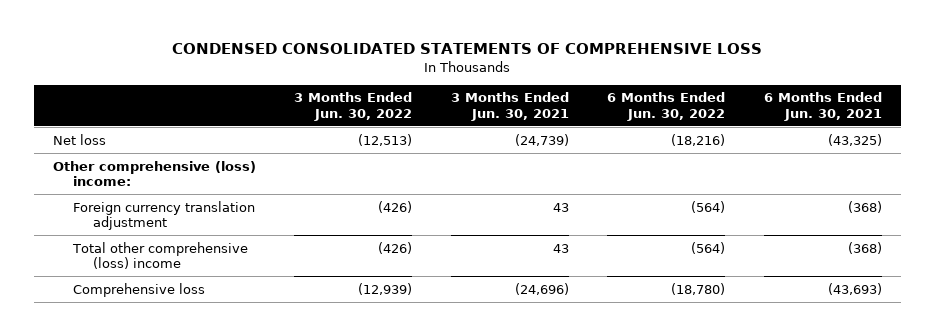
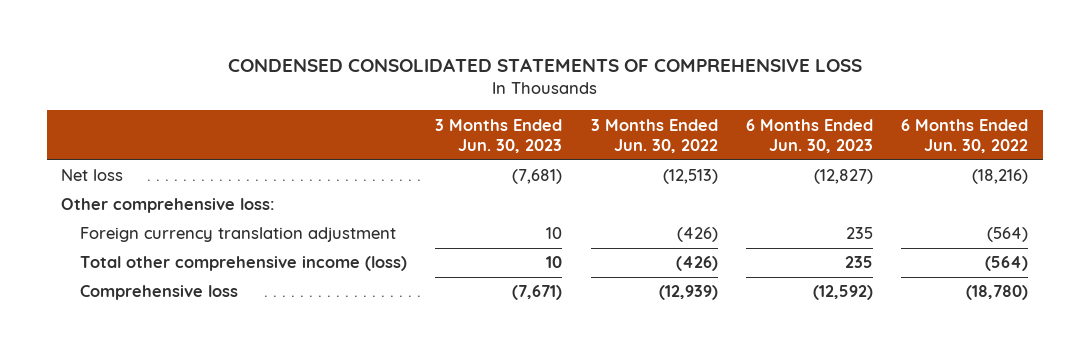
[450,92,569,121] 3 Months Ended Jun. 30, 2021 -> none
[763,92,882,121] 6 Months Ended Jun. 30, 2021 -> none
none -> [435,118,563,154] 3 Months Ended Jun. 30, 2023
none -> [746,118,874,154] 6 Months Ended Jun. 30, 2023
[52,160,256,187] Other comprehensive (loss) income: -> [60,198,275,214] Other comprehensive loss:
[71,241,248,270] Total other comprehensive (loss) income -> [79,256,407,272] Total other comprehensive income (loss)

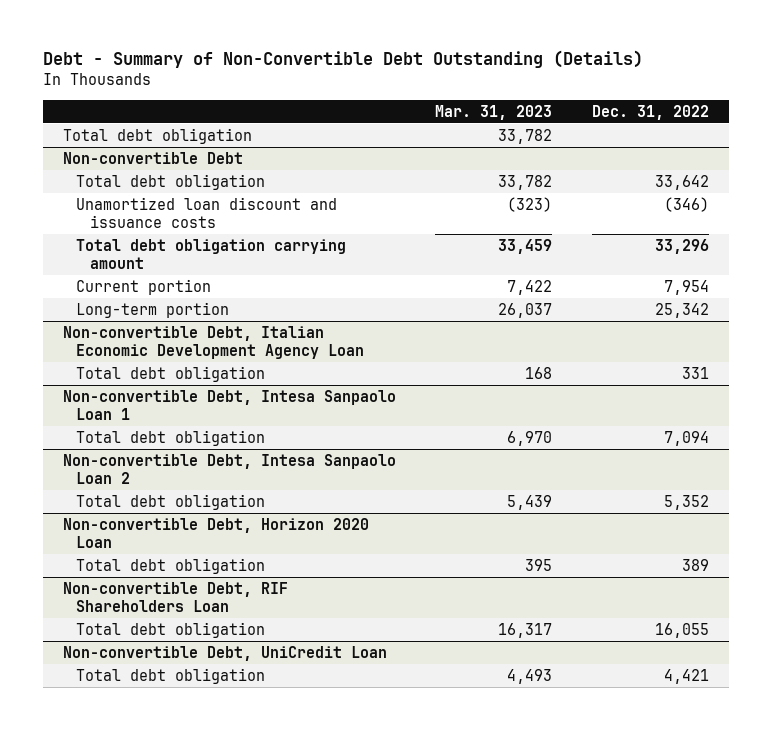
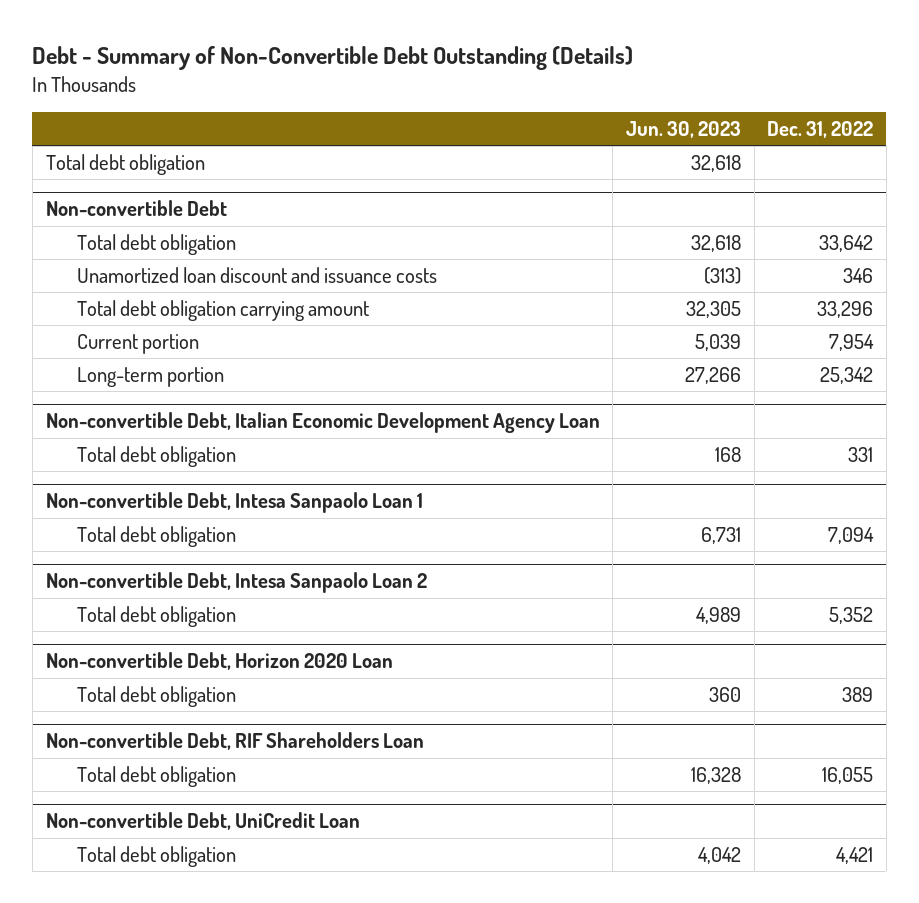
[435,104,553,120] Mar. 31, 2023 -> none
none -> [625,121,741,139] Jun. 30, 2023
[664,196,710,212] (346) -> [843,268,874,284] 346

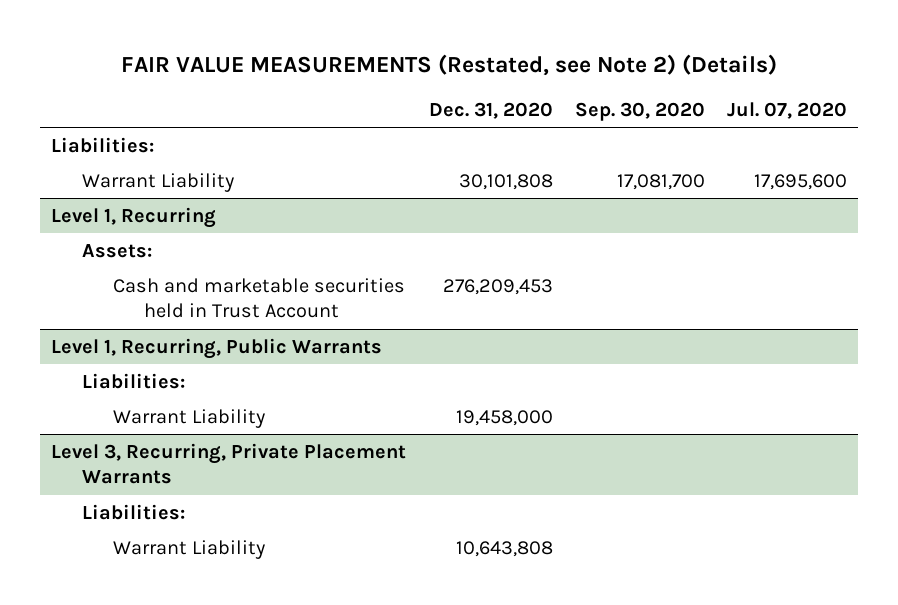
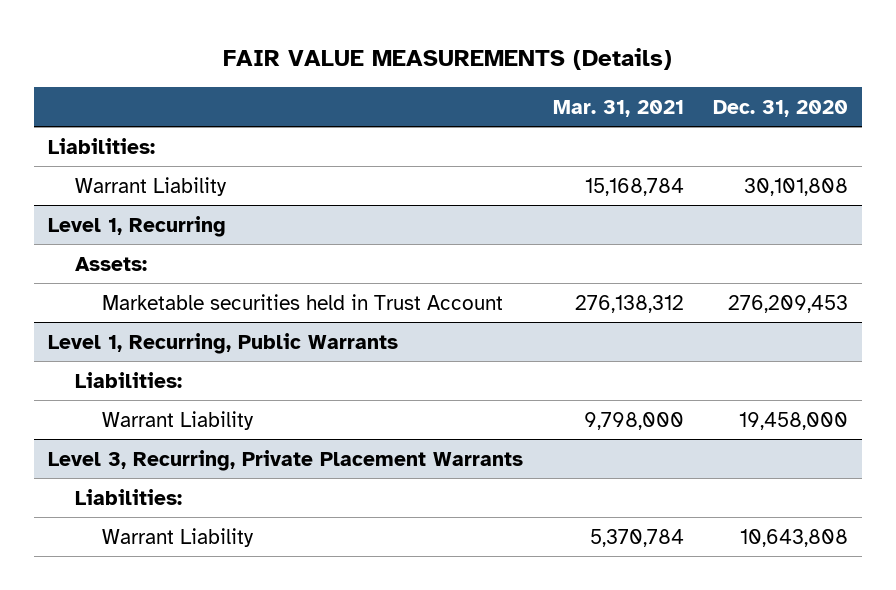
[121,53,778,76] FAIR VALUE MEASUREMENTS (Restated, see Note 2) (Details) -> [223,48,673,71] FAIR VALUE MEASUREMENTS (Details)
[574,101,705,121] Sep. 30, 2020 -> none
[727,101,848,119] Jul. 07, 2020 -> none
none -> [552,99,684,117] Mar. 31, 2021
[113,278,406,319] Cash and marketable securities held in Trust Account -> [101,293,503,310] Marketable securities held in Trust Account

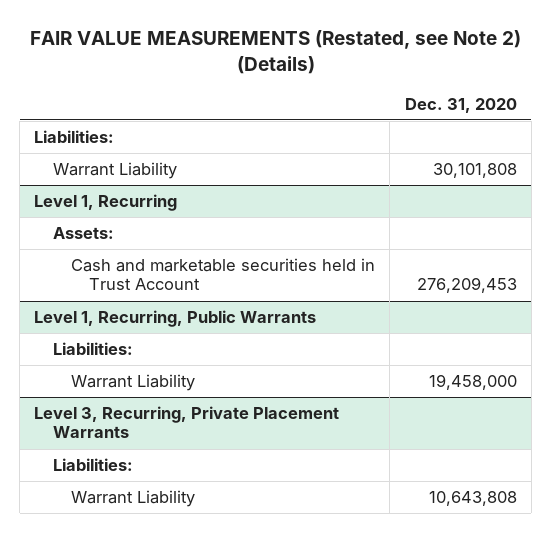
[223,48,673,71] FAIR VALUE MEASUREMENTS (Details) -> [29,30,521,74] FAIR VALUE MEASUREMENTS (Restated, see Note 2) (Details)
[552,99,684,117] Mar. 31, 2021 -> none
[101,293,503,310] Marketable securities held in Trust Account -> [71,258,376,291] Cash and marketable securities held in Trust Account

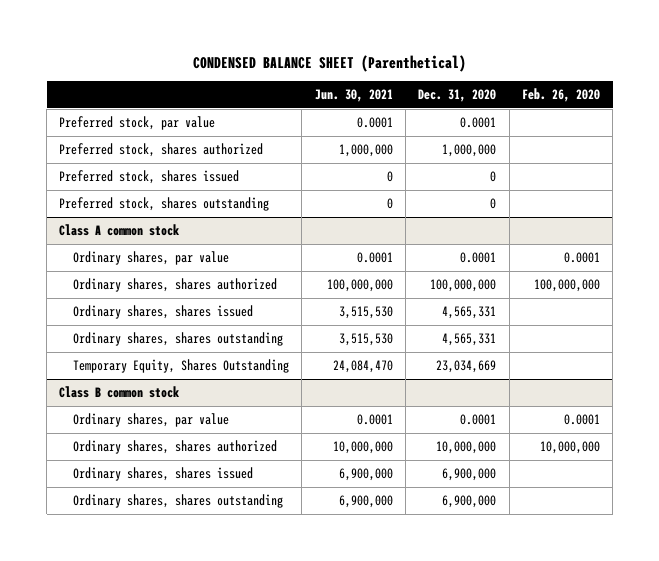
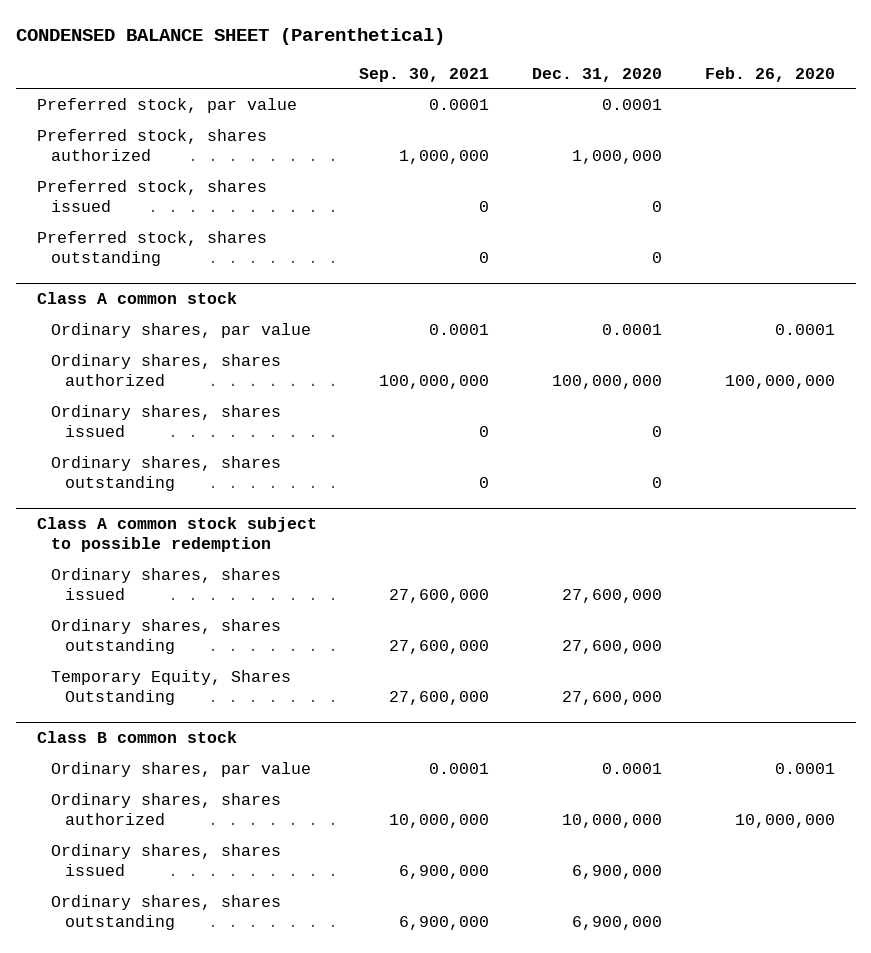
[314,89,393,103] Jun. 30, 2021 -> none
none -> [359,67,490,82] Sep. 30, 2021
[442,306,497,320] 4,565,331 -> [652,425,663,437] 0
[442,333,497,347] 4,565,331 -> [652,476,663,488] 0
none -> [36,516,317,552] Class A common stock subject to possible redemption
none -> [50,567,281,600] Ordinary shares, shares issued
none -> [50,618,281,654] Ordinary shares, shares outstanding
[436,360,497,374] 23,034,669 -> [562,690,663,705] 27,600,000

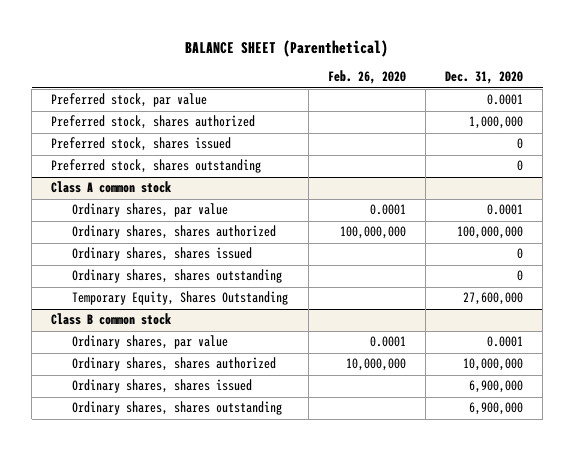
[15,28,445,46] CONDENSED BALANCE SHEET (Parenthetical) -> [185,39,389,57] BALANCE SHEET (Parenthetical)
[359,67,490,82] Sep. 30, 2021 -> none
[36,516,317,552] Class A common stock subject to possible redemption -> none
[50,567,281,600] Ordinary shares, shares issued -> none
[50,618,281,654] Ordinary shares, shares outstanding -> none

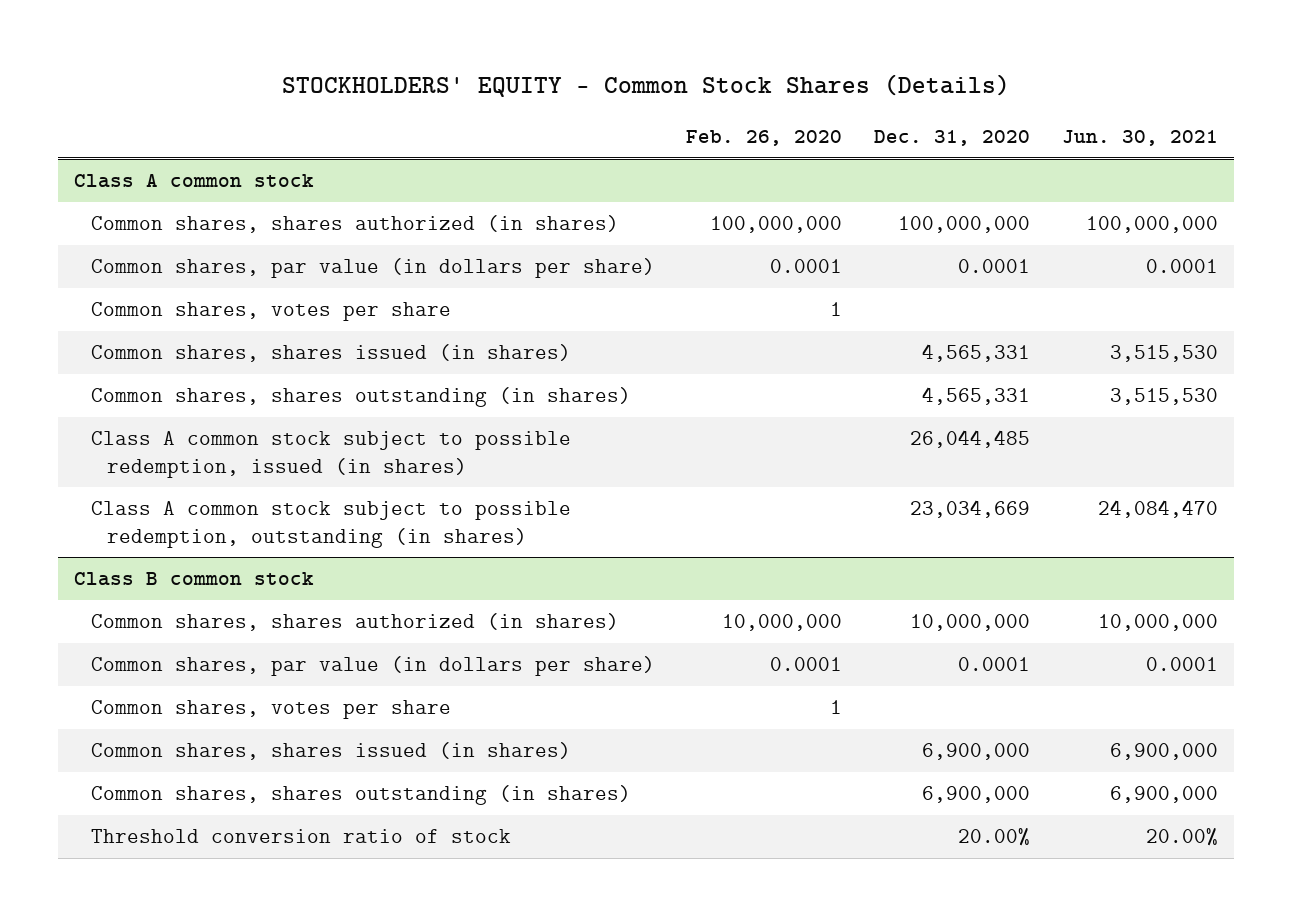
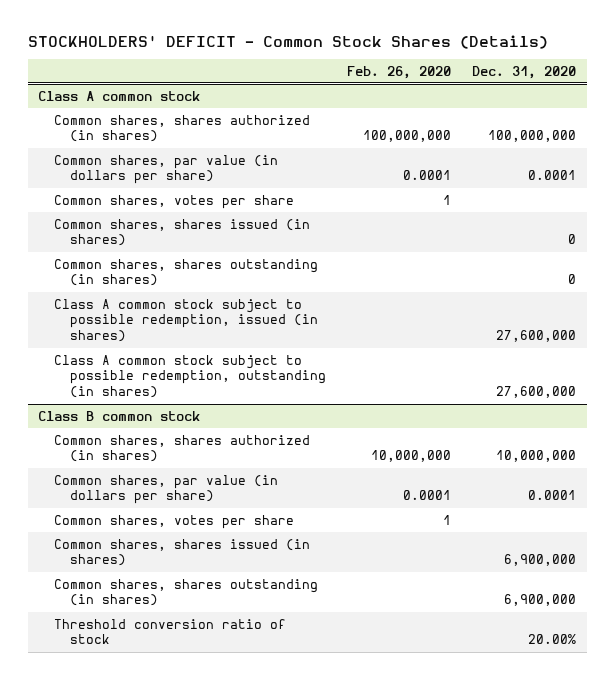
[282,73,1011,97] STOCKHOLDERS' EQUITY - Common Stock Shares (Details) -> [27,34,548,49] STOCKHOLDERS' DEFICIT - Common Stock Shares (Details)
[1061,130,1218,147] Jun. 30, 2021 -> none
[922,344,1031,363] 4,565,331 -> [568,234,577,245] 0
[922,387,1031,406] 4,565,331 -> [568,274,577,285] 0
[910,430,1031,449] 26,044,485 -> [496,330,577,343] 27,600,000
[910,500,1031,519] 23,034,669 -> [496,386,577,399] 27,600,000

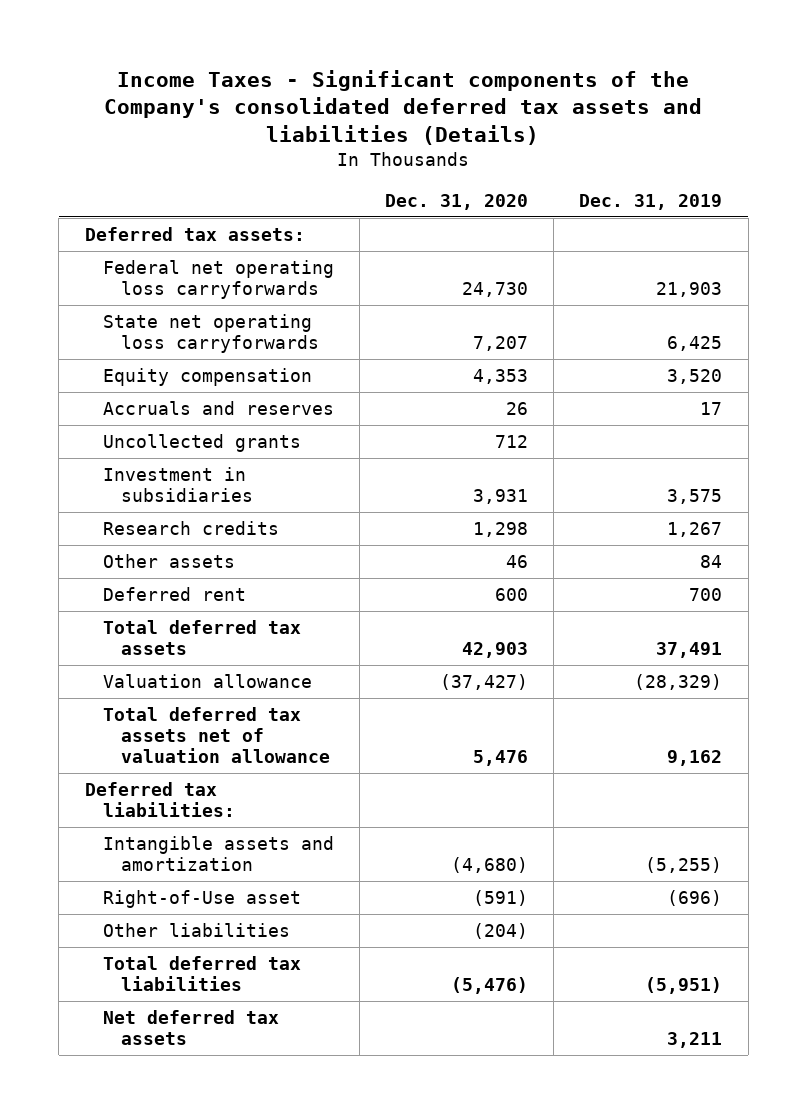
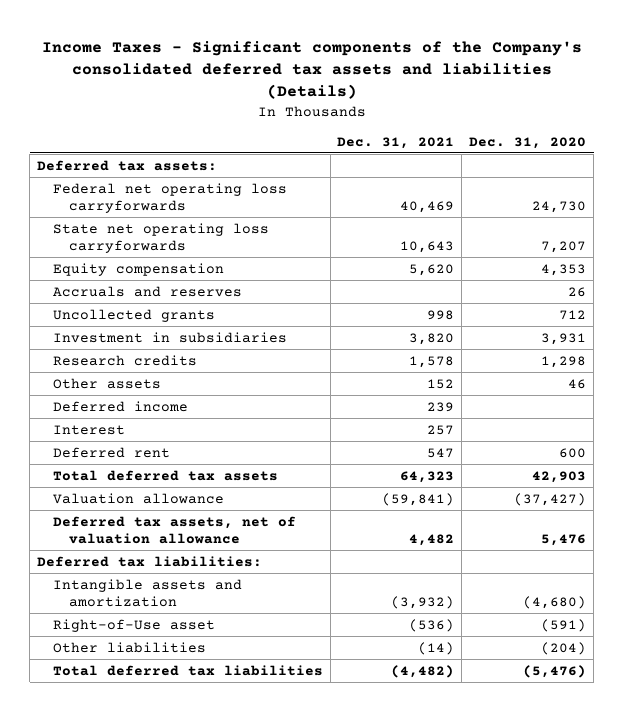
[579,193,723,210] Dec. 31, 2019 -> none
none -> [337,136,455,149] Dec. 31, 2021
none -> [52,400,188,412] Deferred income
none -> [52,424,125,435] Interest
[102,706,331,764] Total deferred tax assets net of valuation allowance -> [52,515,296,545] Deferred tax assets, net of valuation allowance
[102,1009,279,1046] Net deferred tax assets -> none

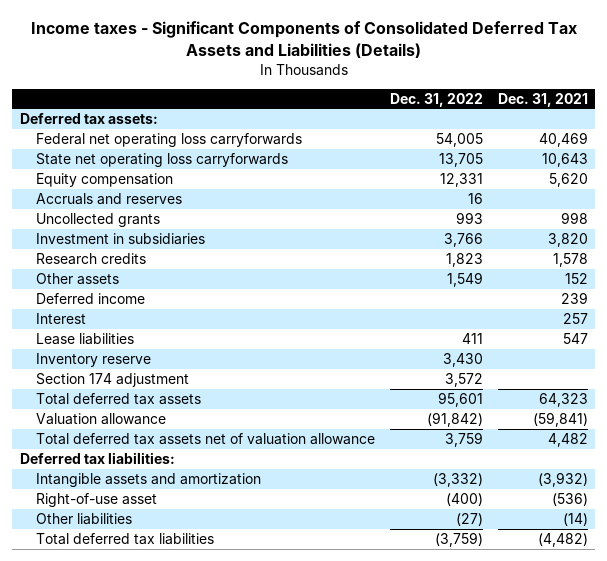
[41,40,582,100] Income Taxes - Significant components of the Company's consolidated deferred tax assets and liabilities (Details) -> [30,20,577,58] Income taxes - Significant Components of Consolidated Deferred Tax Assets and Liabilities (Details)
[469,136,587,149] Dec. 31, 2020 -> none
none -> [389,92,483,107] Dec. 31, 2022
[52,446,170,458] Deferred rent -> [35,333,134,346] Lease liabilities
none -> [35,353,151,368] Inventory reserve
none -> [35,373,189,388] Section 174 adjustment
[52,515,296,545] Deferred tax assets, net of valuation allowance -> [35,433,375,446] Total deferred tax assets net of valuation allowance
[52,618,215,632] Right-of-Use asset -> [35,493,157,508] Right-of-use asset

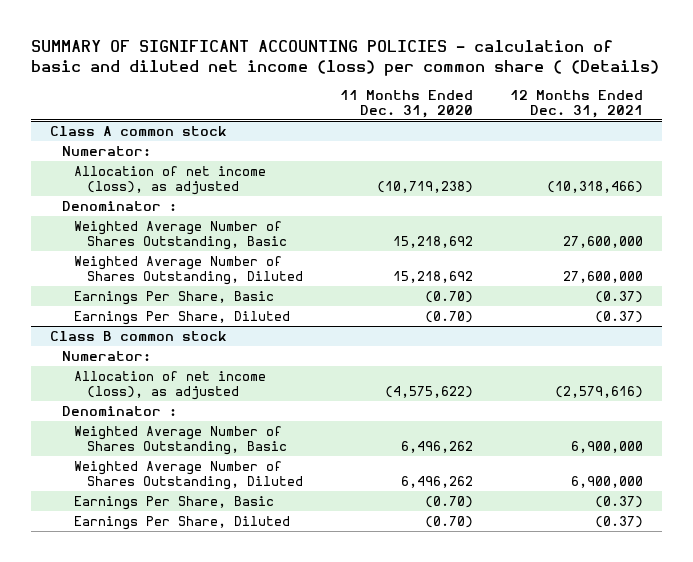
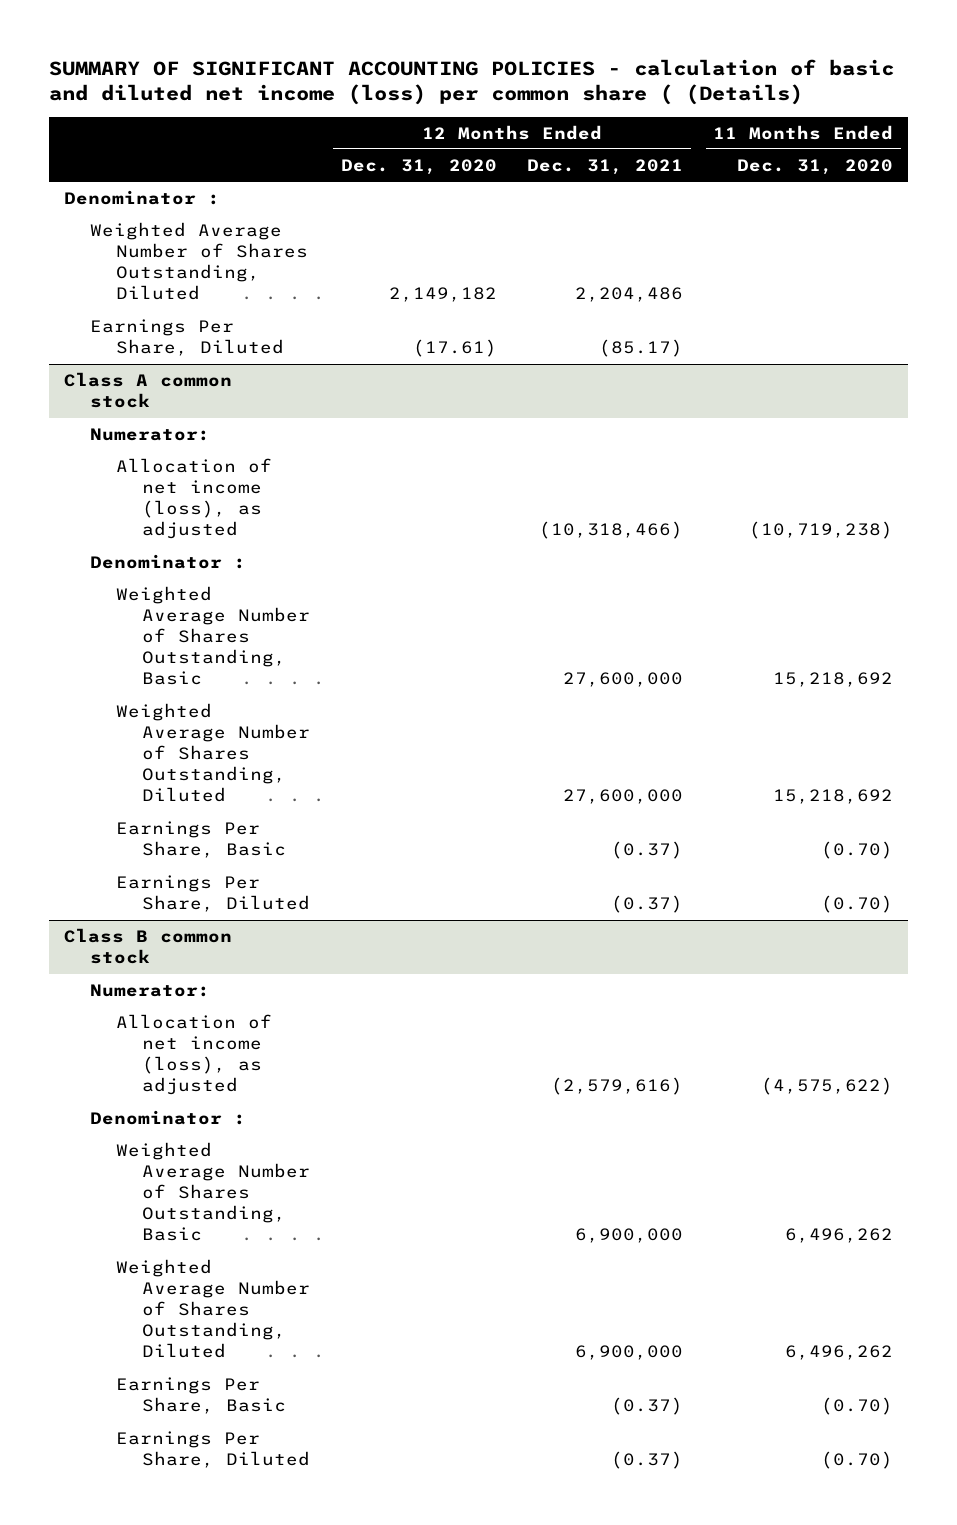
none -> [340,158,497,175] Dec. 31, 2020
none -> [64,189,221,205] Denominator :
none -> [90,221,309,301] Weighted Average Number of Shares Outstanding, Diluted
none -> [90,318,285,357] Earnings Per Share, Diluted

